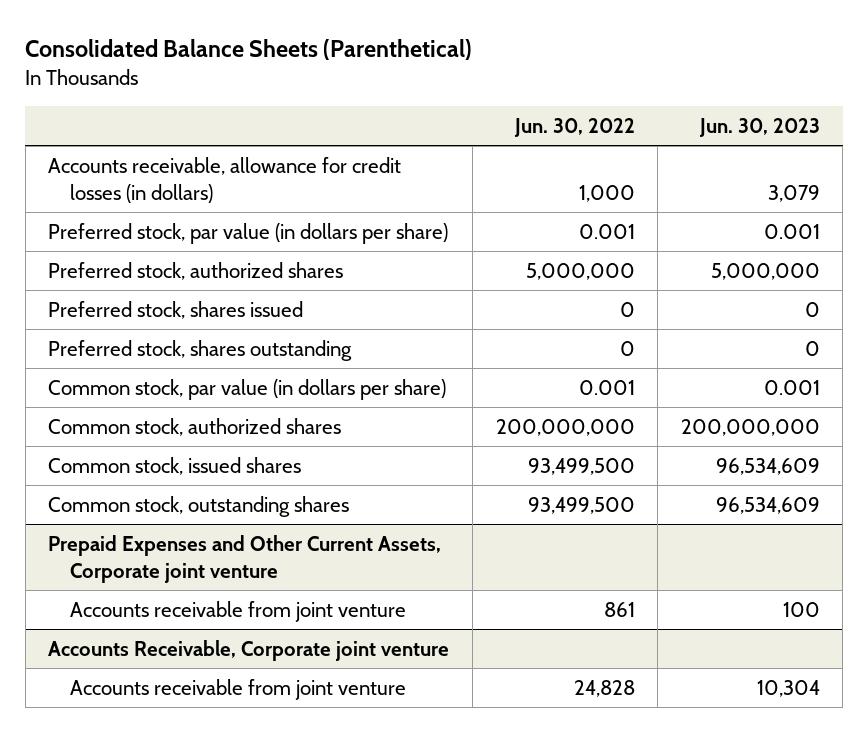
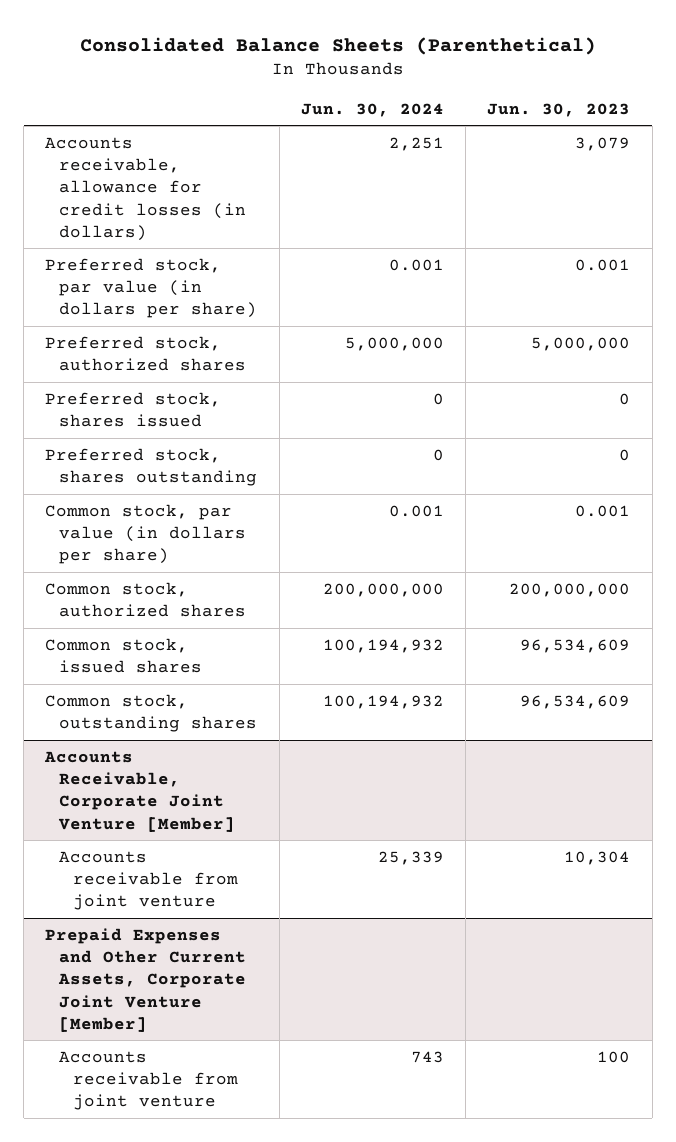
[513,117,635,137] Jun. 30, 2022 -> none
none -> [300,102,444,117] Jun. 30, 2024
[48,534,442,583] Prepaid Expenses and Other Current Assets, Corporate joint venture -> none
[70,600,407,622] Accounts receivable from joint venture -> none
[48,639,450,661] Accounts Receivable, Corporate joint venture -> [44,750,236,832] Accounts Receivable, Corporate Joint Venture [Member]
none -> [45,927,247,1032] Prepaid Expenses and Other Current Assets, Corporate Joint Venture [Member]
none -> [59,1050,239,1111] Accounts receivable from joint venture

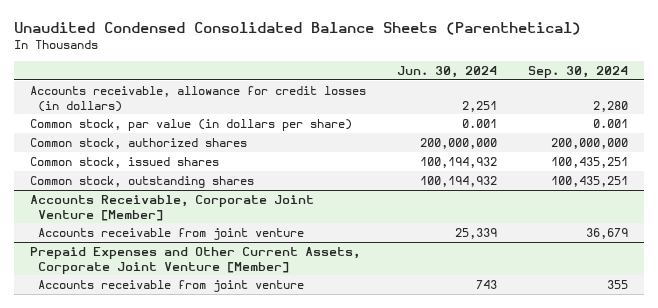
[79,36,596,55] Consolidated Balance Sheets (Parenthetical) -> [13,21,581,35] Unaudited Condensed Consolidated Balance Sheets (Parenthetical)
[487,102,631,117] Jun. 30, 2023 -> none
none -> [528,66,629,79] Sep. 30, 2024
[45,257,258,319] Preferred stock, par value (in dollars per share) -> none
[45,335,247,372] Preferred stock, authorized shares -> none
[45,391,222,428] Preferred stock, shares issued -> none
[45,447,258,487] Preferred stock, shares outstanding -> none

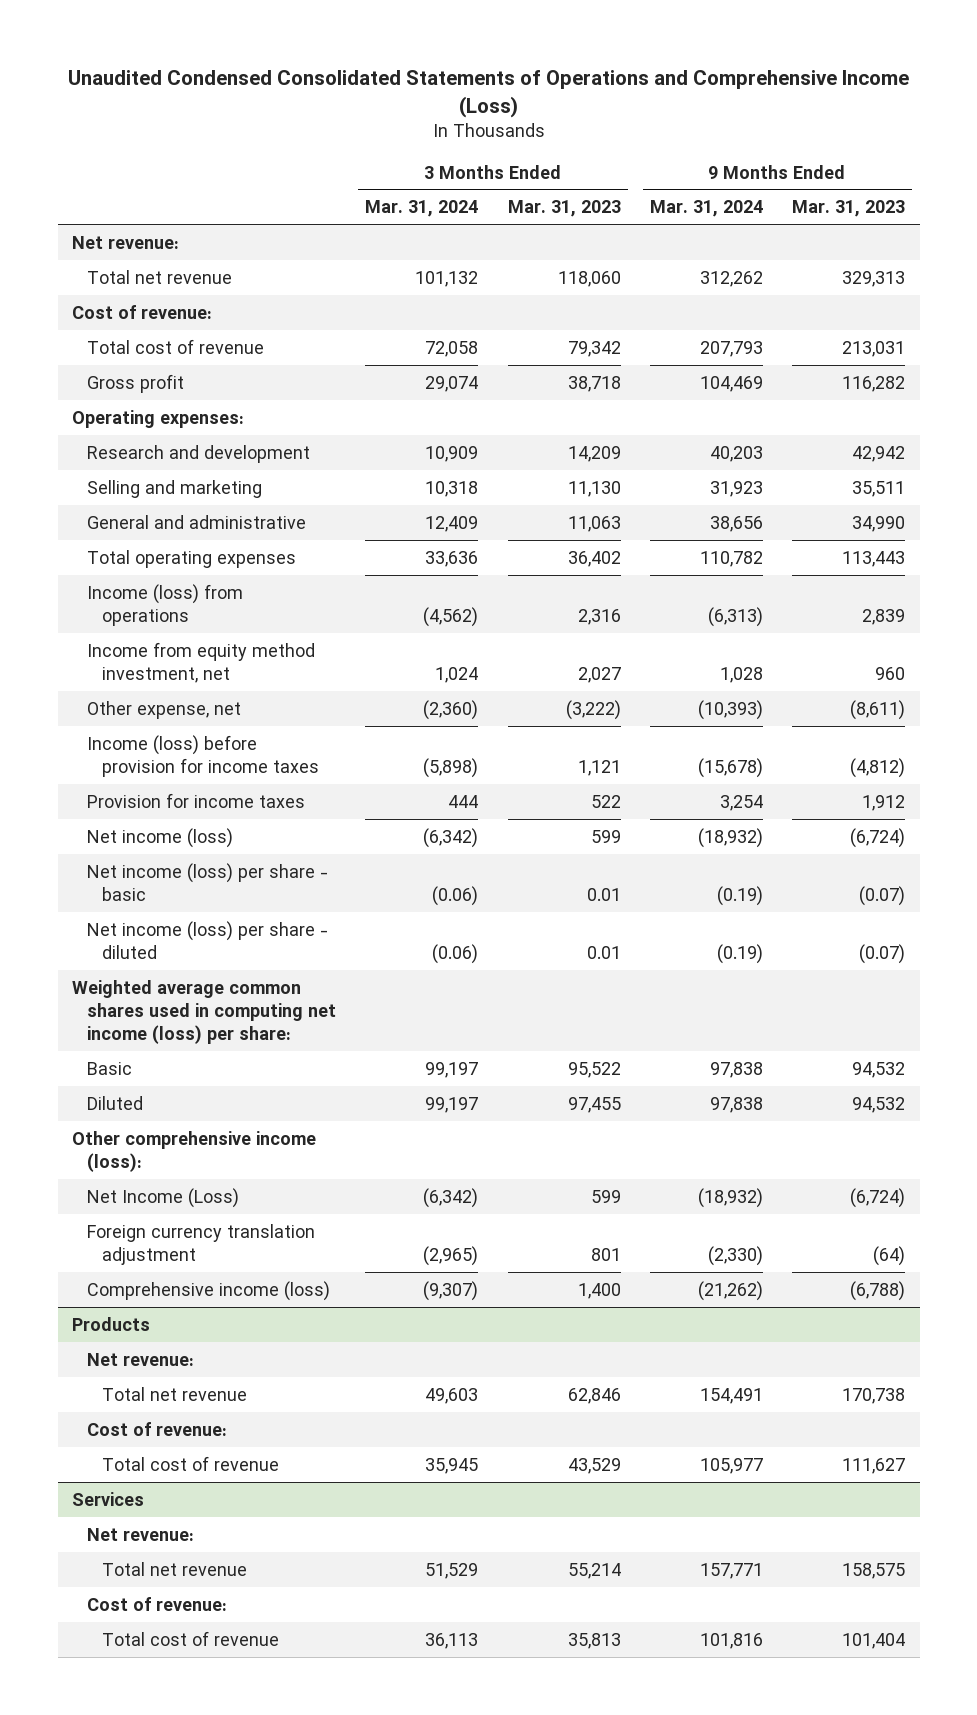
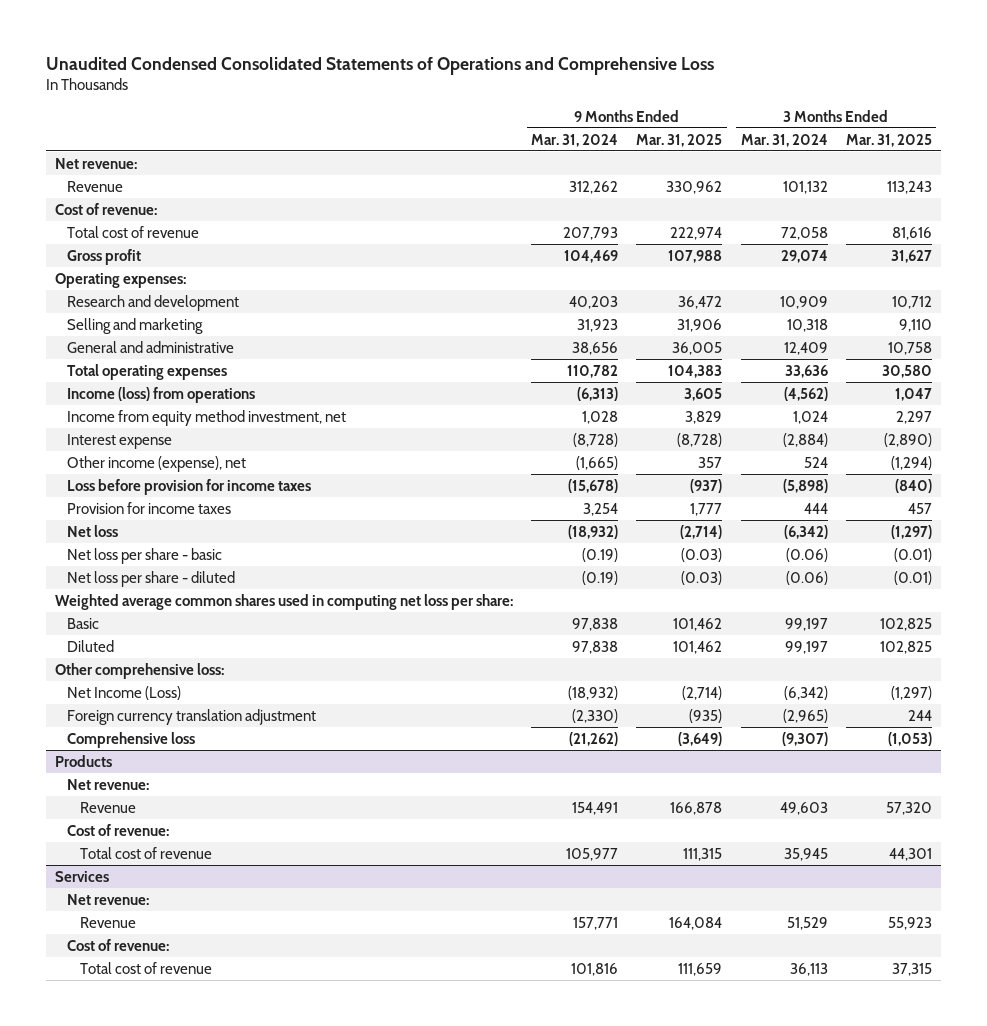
[67,70,909,118] Unaudited Condensed Consolidated Statements of Operations and Comprehensive Income (Loss) -> [46,56,715,75] Unaudited Condensed Consolidated Statements of Operations and Comprehensive Loss
[507,200,621,218] Mar. 31, 2023 -> none
[792,200,906,218] Mar. 31, 2023 -> none
none -> [636,133,723,147] Mar. 31, 2025
none -> [845,133,932,147] Mar. 31, 2025
[86,269,232,284] Total net revenue -> [67,180,124,192] Revenue
none -> [67,433,173,449] Interest expense
[86,700,241,719] Other expense, net -> [67,455,247,472] Other income (expense), net
[423,699,479,720] (2,360) -> [803,456,828,468] 524
[697,699,763,720] (10,393) -> [576,455,619,470] (1,665)
[86,734,319,777] Income (loss) before provision for income taxes -> [67,478,312,495] Loss before provision for income taxes
[86,827,233,848] Net income (loss) -> [67,524,119,537] Net loss
[86,862,328,901] Net income (loss) per share - basic -> [67,547,223,564] Net loss per share - basic
[86,920,328,959] Net income (loss) per share - diluted -> [67,570,236,587] Net loss per share - diluted
[72,979,336,1044] Weighted average common shares used in computing net income (loss) per share: -> [55,593,514,610] Weighted average common shares used in computing net loss per share:
[72,1130,317,1172] Other comprehensive income (loss): -> [55,662,225,679] Other comprehensive loss:
[86,1280,330,1301] Comprehensive income (loss) -> [67,731,196,748] Comprehensive loss
[101,1386,247,1401] Total net revenue -> [79,801,136,813] Revenue
[101,1561,247,1576] Total net revenue -> [79,916,136,928] Revenue

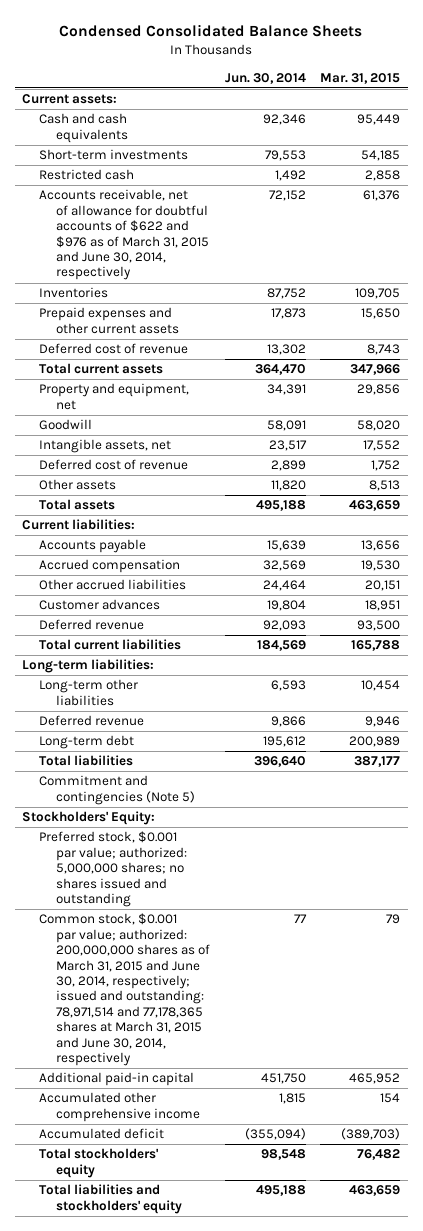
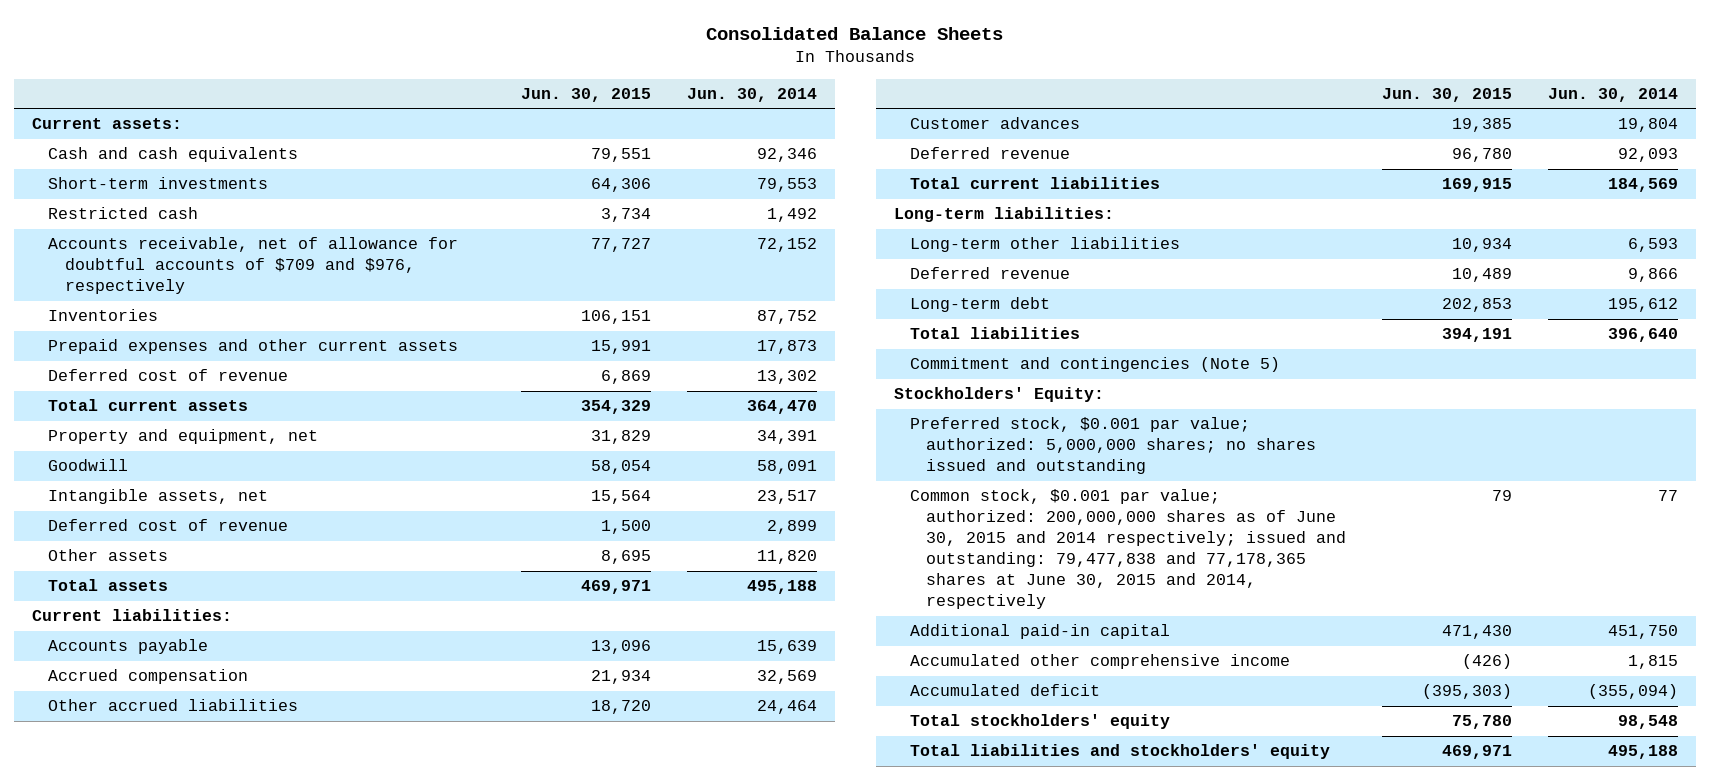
[59,23,363,37] Condensed Consolidated Balance Sheets -> [706,26,1004,40] Consolidated Balance Sheets
[320,72,401,84] Mar. 31, 2015 -> none
none -> [520,87,651,102] Jun. 30, 2015
[39,189,210,281] Accounts receivable, net of allowance for doubtful accounts of $622 and $976 as of March 31, 2015 and June 30, 2014, respectively -> [48,237,459,295] Accounts receivable, net of allowance for doubtful accounts of $709 and $976, respectively
[39,913,211,1067] Common stock, $0.001 par value; authorized: 200,000,000 shares as of March 31, 2015 and June 30, 2014, respectively; issued and outstanding: 78,971,514 and 77,178,365 shares at March 31, 2015 and June 30, 2014, respectively -> [909,489,1347,610] Common stock, $0.001 par value; authorized: 200,000,000 shares as of June 30, 2015 and 2014 respectively; issued and outstanding: 79,477,838 and 77,178,365 shares at June 30, 2015 and 2014, respectively

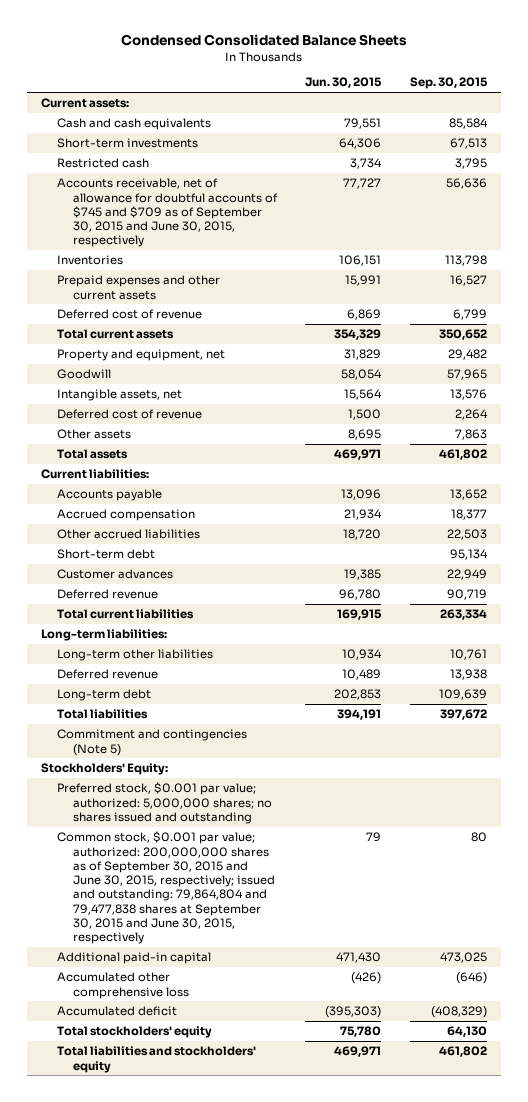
[706,26,1004,40] Consolidated Balance Sheets -> [120,34,407,47] Condensed Consolidated Balance Sheets
[686,87,817,102] Jun. 30, 2014 -> none
none -> [409,77,488,90] Sep. 30, 2015
[48,237,459,295] Accounts receivable, net of allowance for doubtful accounts of $709 and $976, respectively -> [56,178,278,248] Accounts receivable, net of allowance for doubtful accounts of $745 and $709 as of September 30, 2015 and June 30, 2015, respectively
none -> [56,549,155,560] Short-term debt
[909,489,1347,610] Common stock, $0.001 par value; authorized: 200,000,000 shares as of June 30, 2015 and 2014 respectively; issued and outstanding: 79,477,838 and 77,178,365 shares at June 30, 2015 and 2014, respectively -> [56,831,275,945] Common stock, $0.001 par value; authorized: 200,000,000 shares as of September 30, 2015 and June 30, 2015, respectively; issued and outstanding: 79,864,804 and 79,477,838 shares at September 30, 2015 and June 30, 2015, respectively
[909,654,1290,670] Accumulated other comprehensive income -> [56,972,189,999] Accumulated other comprehensive loss

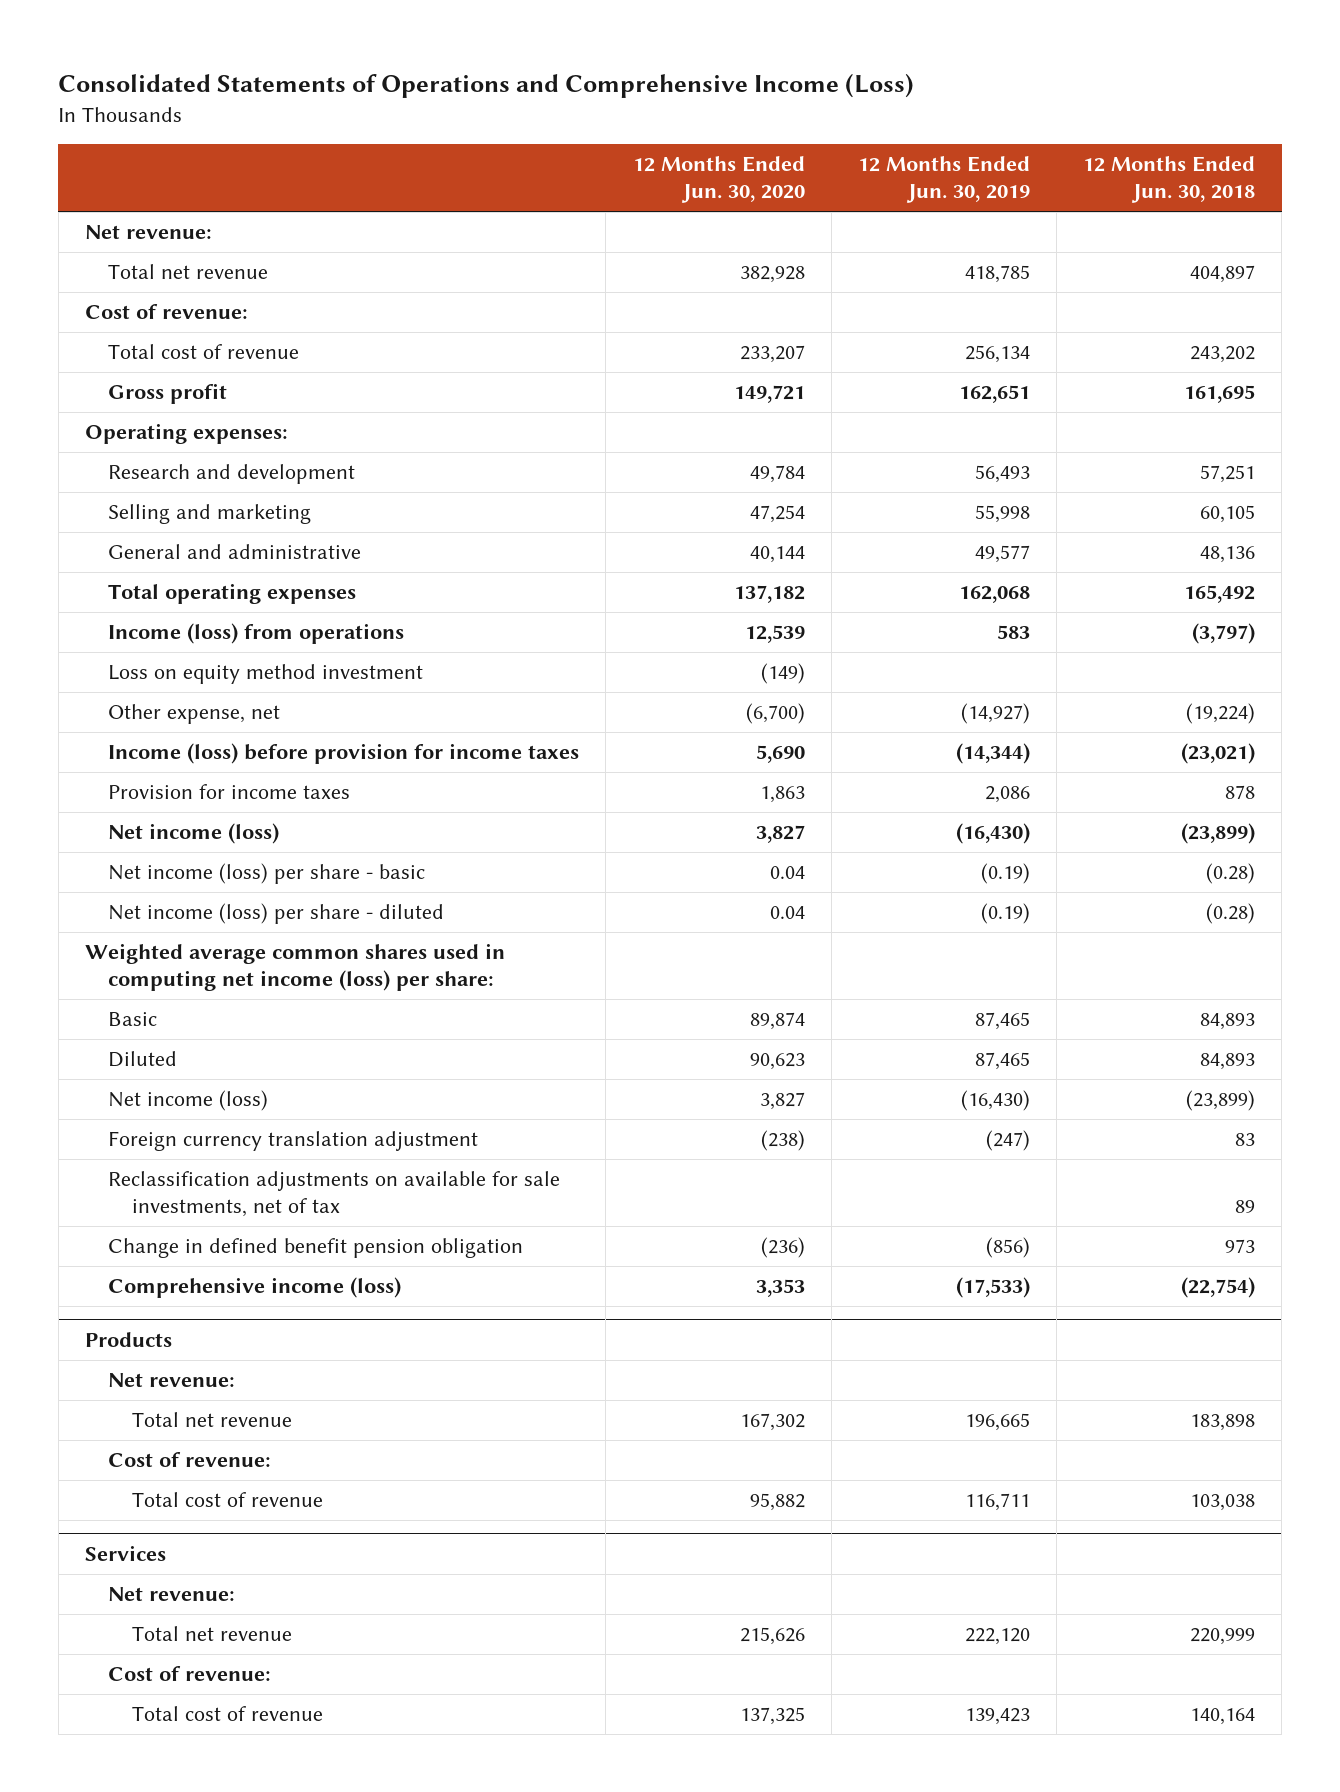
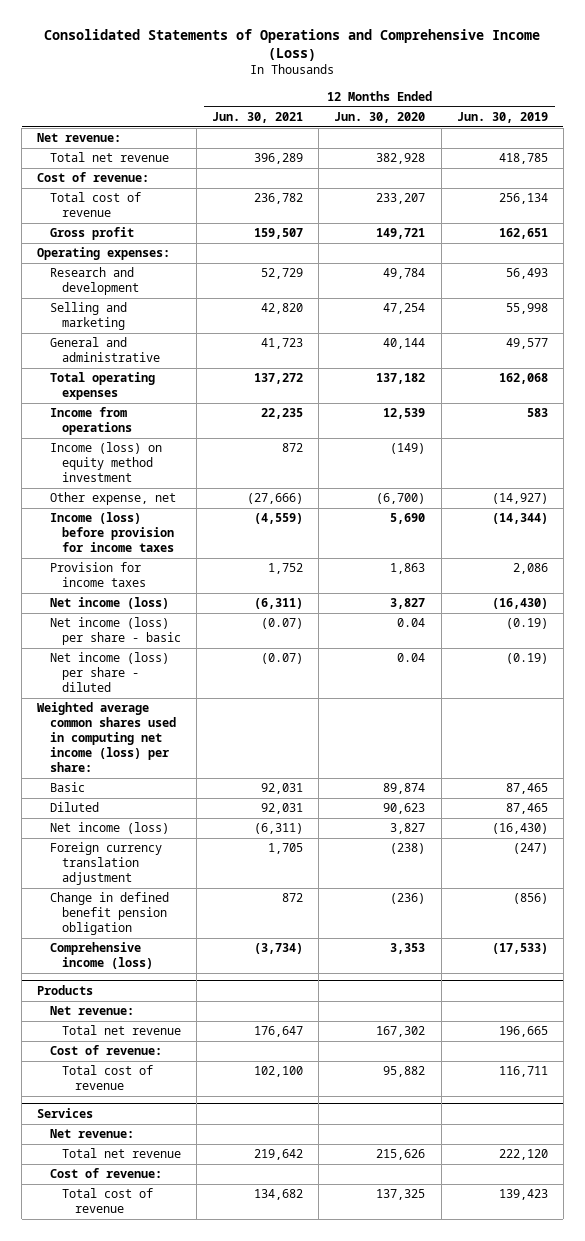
[1083,156,1256,204] 12 Months Ended Jun. 30, 2018 -> none
none -> [212,111,304,123] Jun. 30, 2021
[108,623,405,645] Income (loss) from operations -> [49,407,133,436] Income from operations
[108,664,424,685] Loss on equity method investment -> [49,442,162,483] Income (loss) on equity method investment
[108,1171,561,1218] Reclassification adjustments on available for sale investments, net of tax -> none

